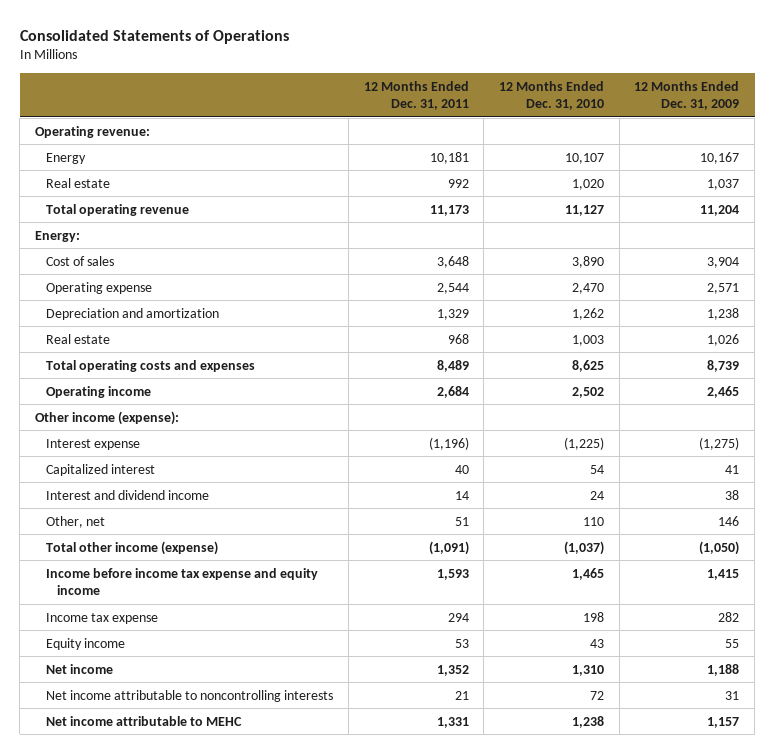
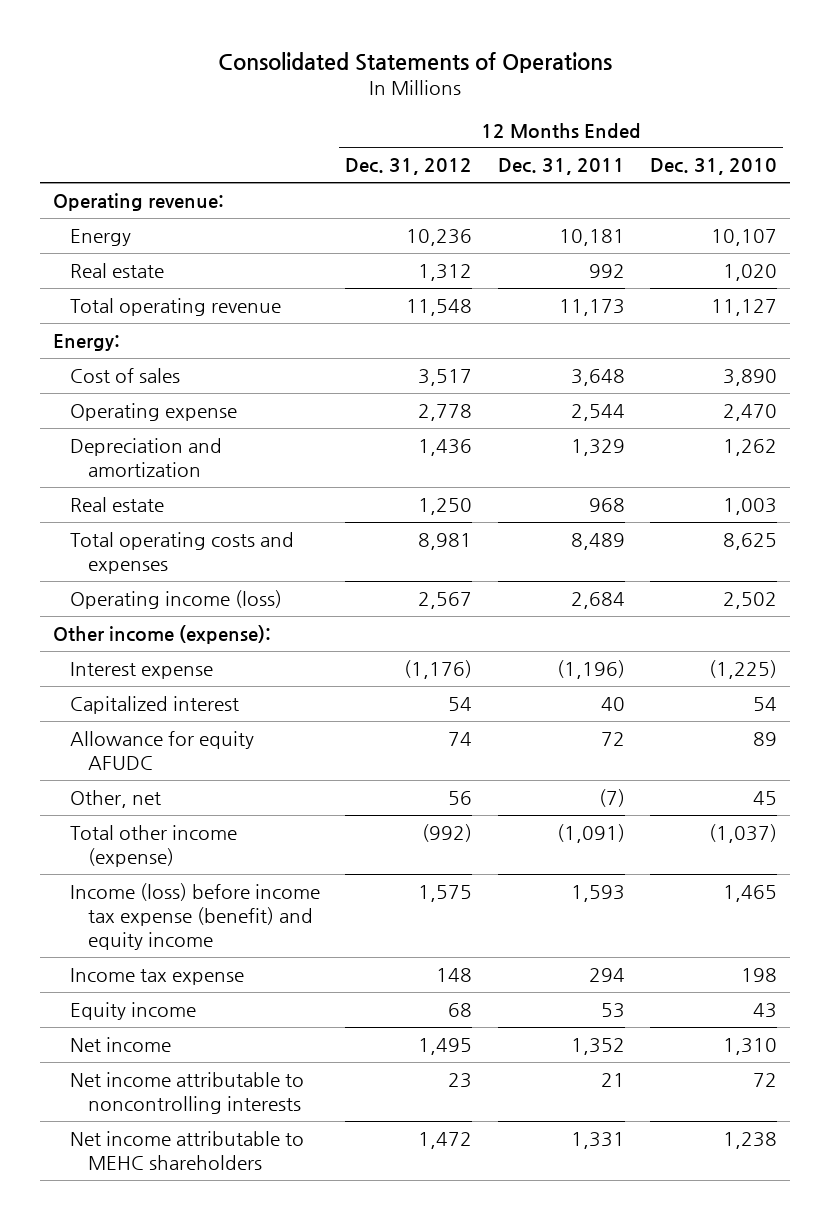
[634,80,740,111] 12 Months Ended Dec. 31, 2009 -> none
none -> [345,158,473,176] Dec. 31, 2012
[46,385,152,398] Operating income -> [70,589,283,609] Operating income (loss)
[46,489,210,500] Interest and dividend income -> none
none -> [70,730,255,771] Allowance for equity AFUDC
[454,516,469,526] 51 -> [598,788,625,807] (7)
[583,516,605,526] 110 -> [752,790,777,805] 45
[46,567,319,595] Income before income tax expense and equity income -> [70,882,321,951] Income (loss) before income tax expense (benefit) and equity income
[46,715,243,726] Net income attributable to MEHC -> [70,1130,305,1171] Net income attributable to MEHC shareholders

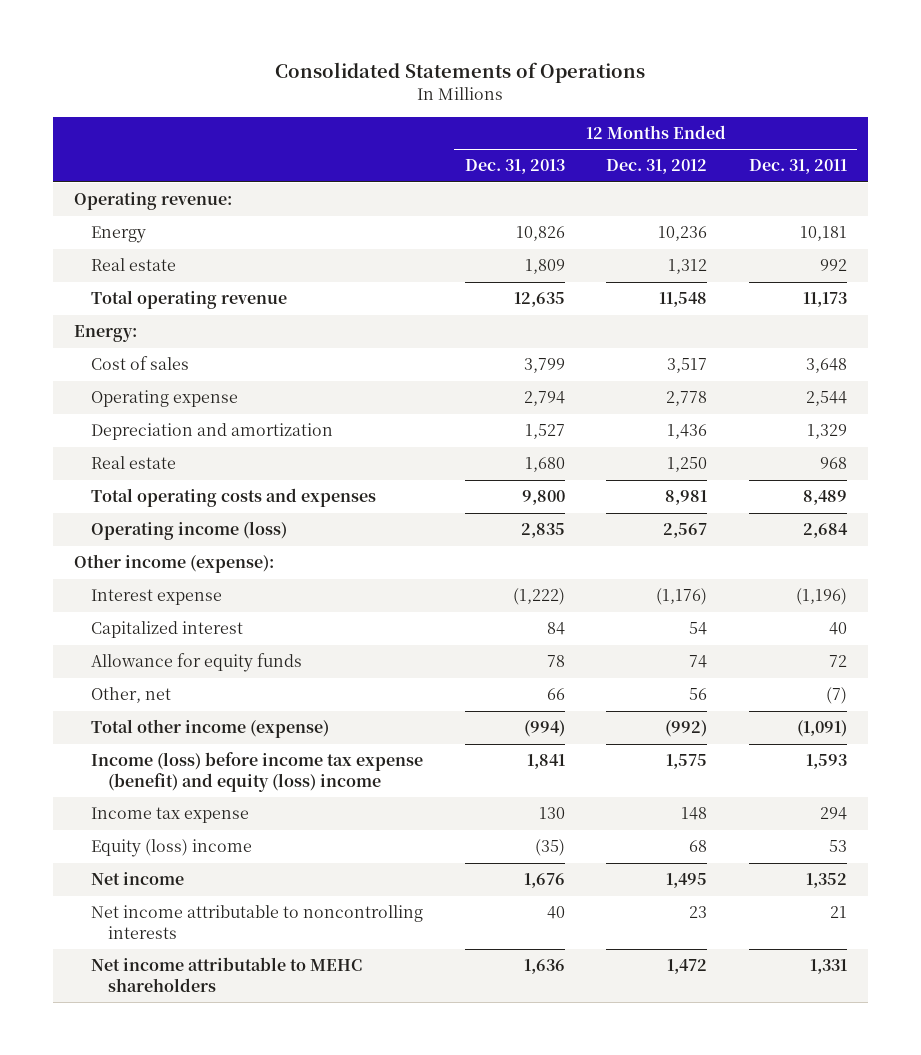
[649,158,777,176] Dec. 31, 2010 -> none
none -> [464,159,565,175] Dec. 31, 2013
[70,730,255,771] Allowance for equity AFUDC -> [91,653,303,673] Allowance for equity funds
[70,882,321,951] Income (loss) before income tax expense (benefit) and equity income -> [91,752,424,792] Income (loss) before income tax expense (benefit) and equity (loss) income
[70,1001,197,1020] Equity income -> [91,839,253,858] Equity (loss) income

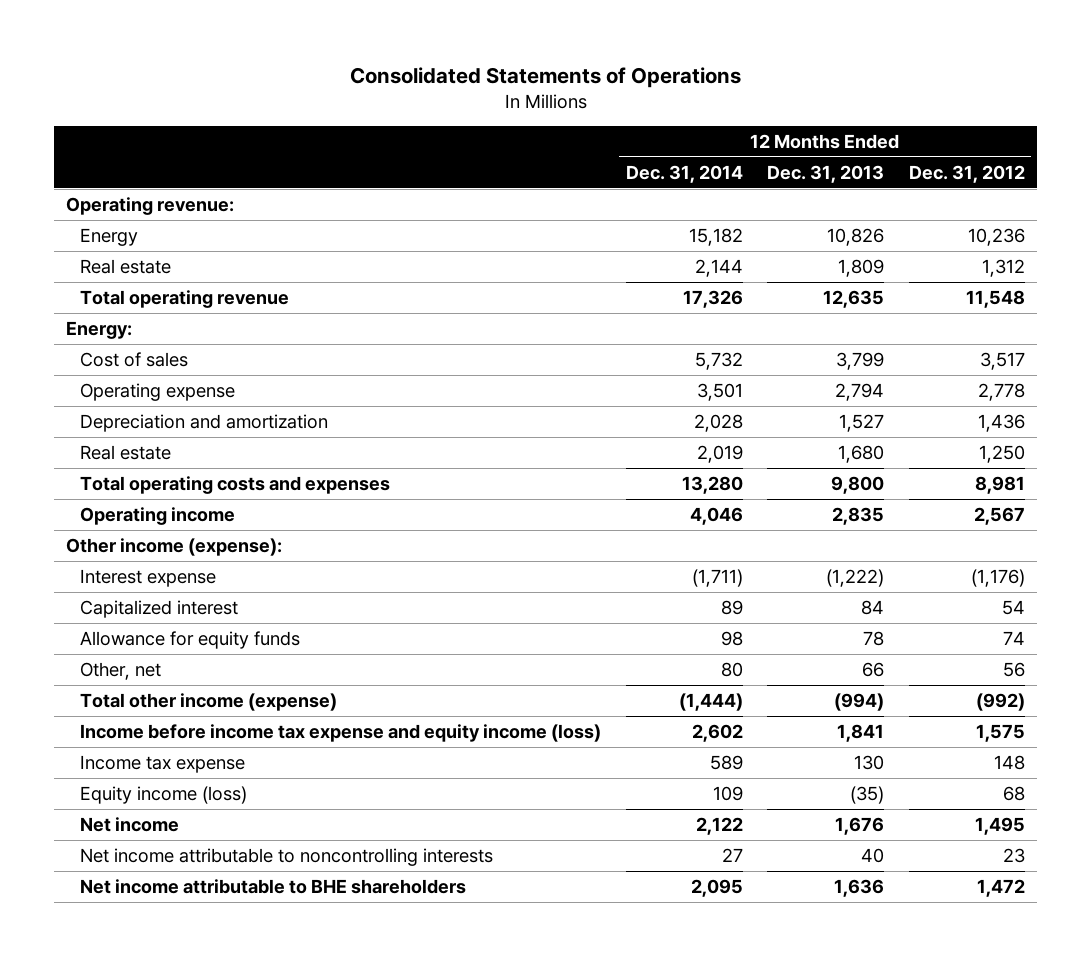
[748,159,847,175] Dec. 31, 2011 -> none
none -> [625,164,743,183] Dec. 31, 2014
[91,521,288,541] Operating income (loss) -> [79,506,235,525] Operating income
[91,752,424,792] Income (loss) before income tax expense (benefit) and equity (loss) income -> [79,723,601,742] Income before income tax expense and equity income (loss)
[91,839,253,858] Equity (loss) income -> [79,785,247,804] Equity income (loss)
[91,957,363,992] Net income attributable to MEHC shareholders -> [79,878,466,894] Net income attributable to BHE shareholders

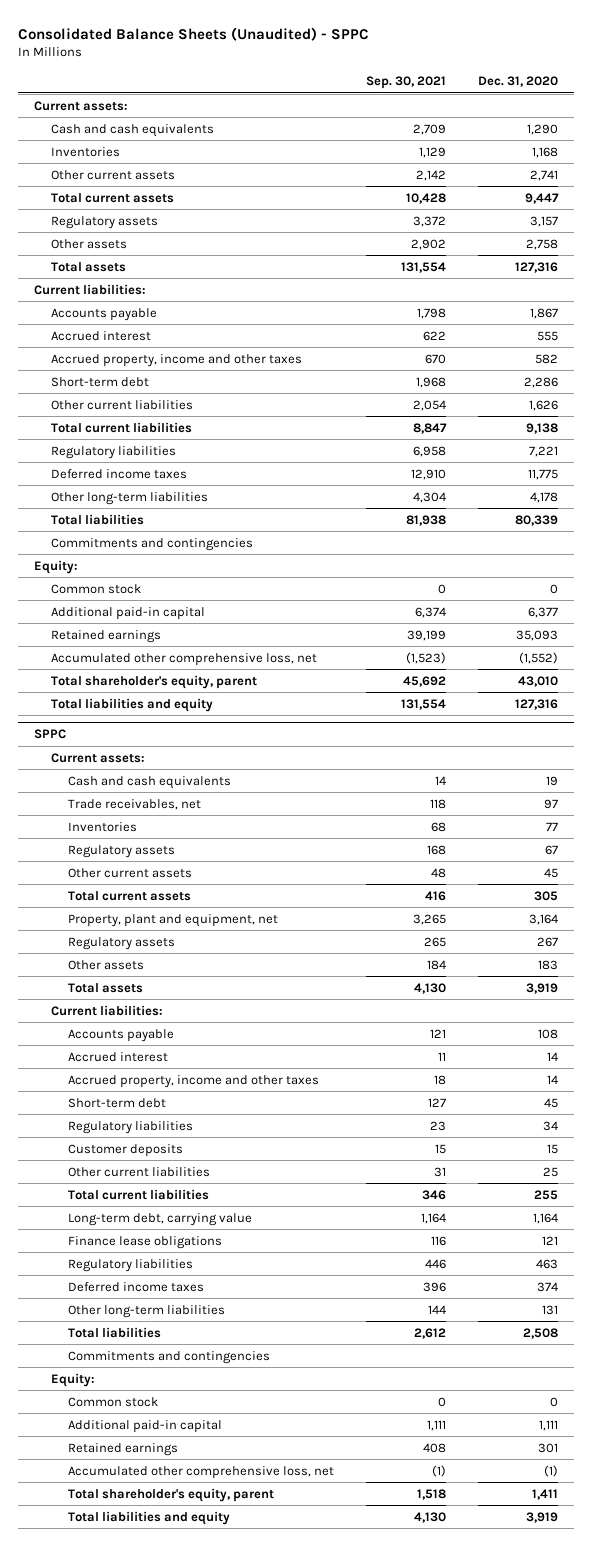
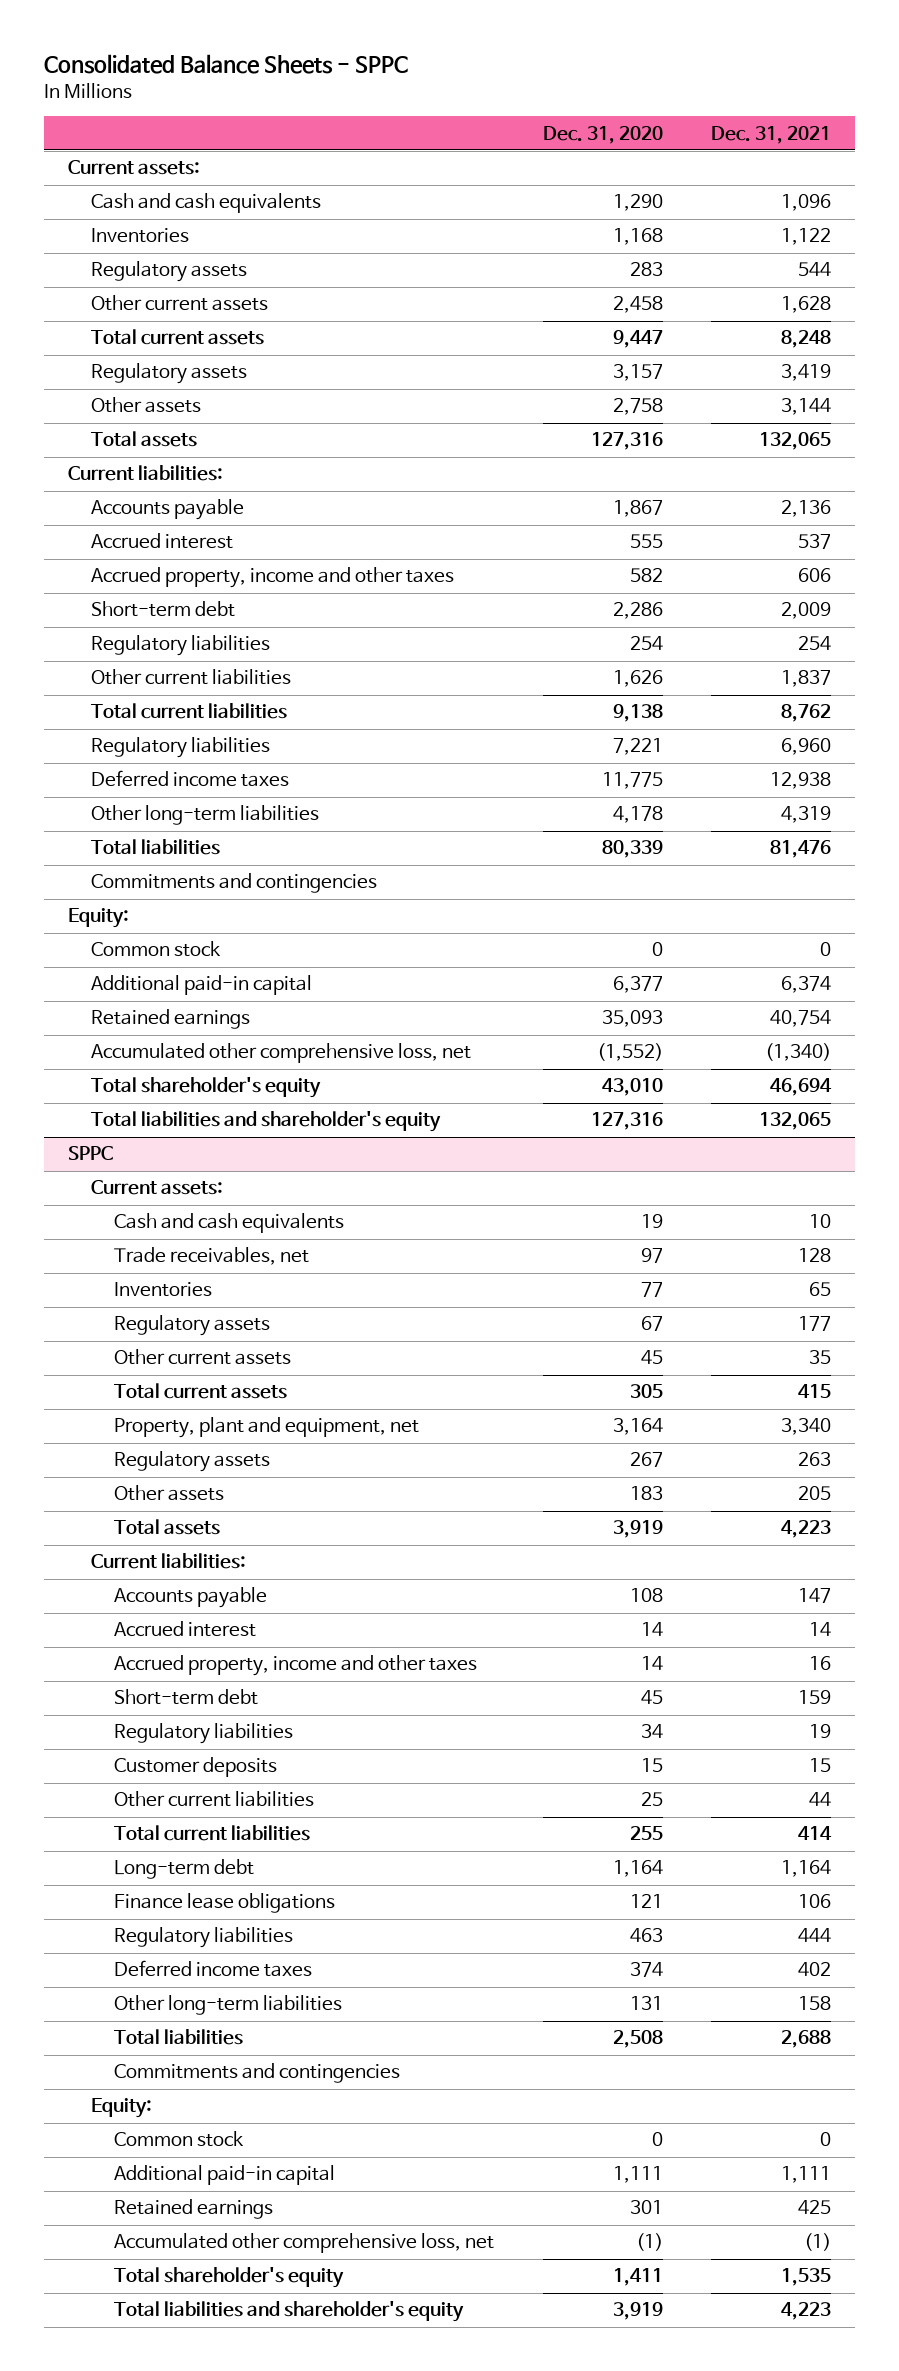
[18,26,370,41] Consolidated Balance Sheets (Unaudited) - SPPC -> [43,54,408,75] Consolidated Balance Sheets - SPPC
[365,76,446,90] Sep. 30, 2021 -> none
none -> [711,125,832,144] Dec. 31, 2021
none -> [90,261,247,283] Regulatory assets
[529,169,558,181] 2,741 -> [612,296,663,314] 2,458
none -> [90,635,270,657] Regulatory liabilities
[50,674,257,689] Total shareholder's equity, parent -> [90,1077,321,1099] Total shareholder's equity
[50,697,213,712] Total liabilities and equity -> [90,1111,441,1133] Total liabilities and shareholder's equity
[67,1212,252,1226] Long-term debt, carrying value -> [113,1859,254,1880] Long-term debt
[67,1487,274,1502] Total shareholder's equity, parent -> [113,2267,344,2289] Total shareholder's equity
[67,1510,230,1525] Total liabilities and equity -> [113,2301,464,2323] Total liabilities and shareholder's equity

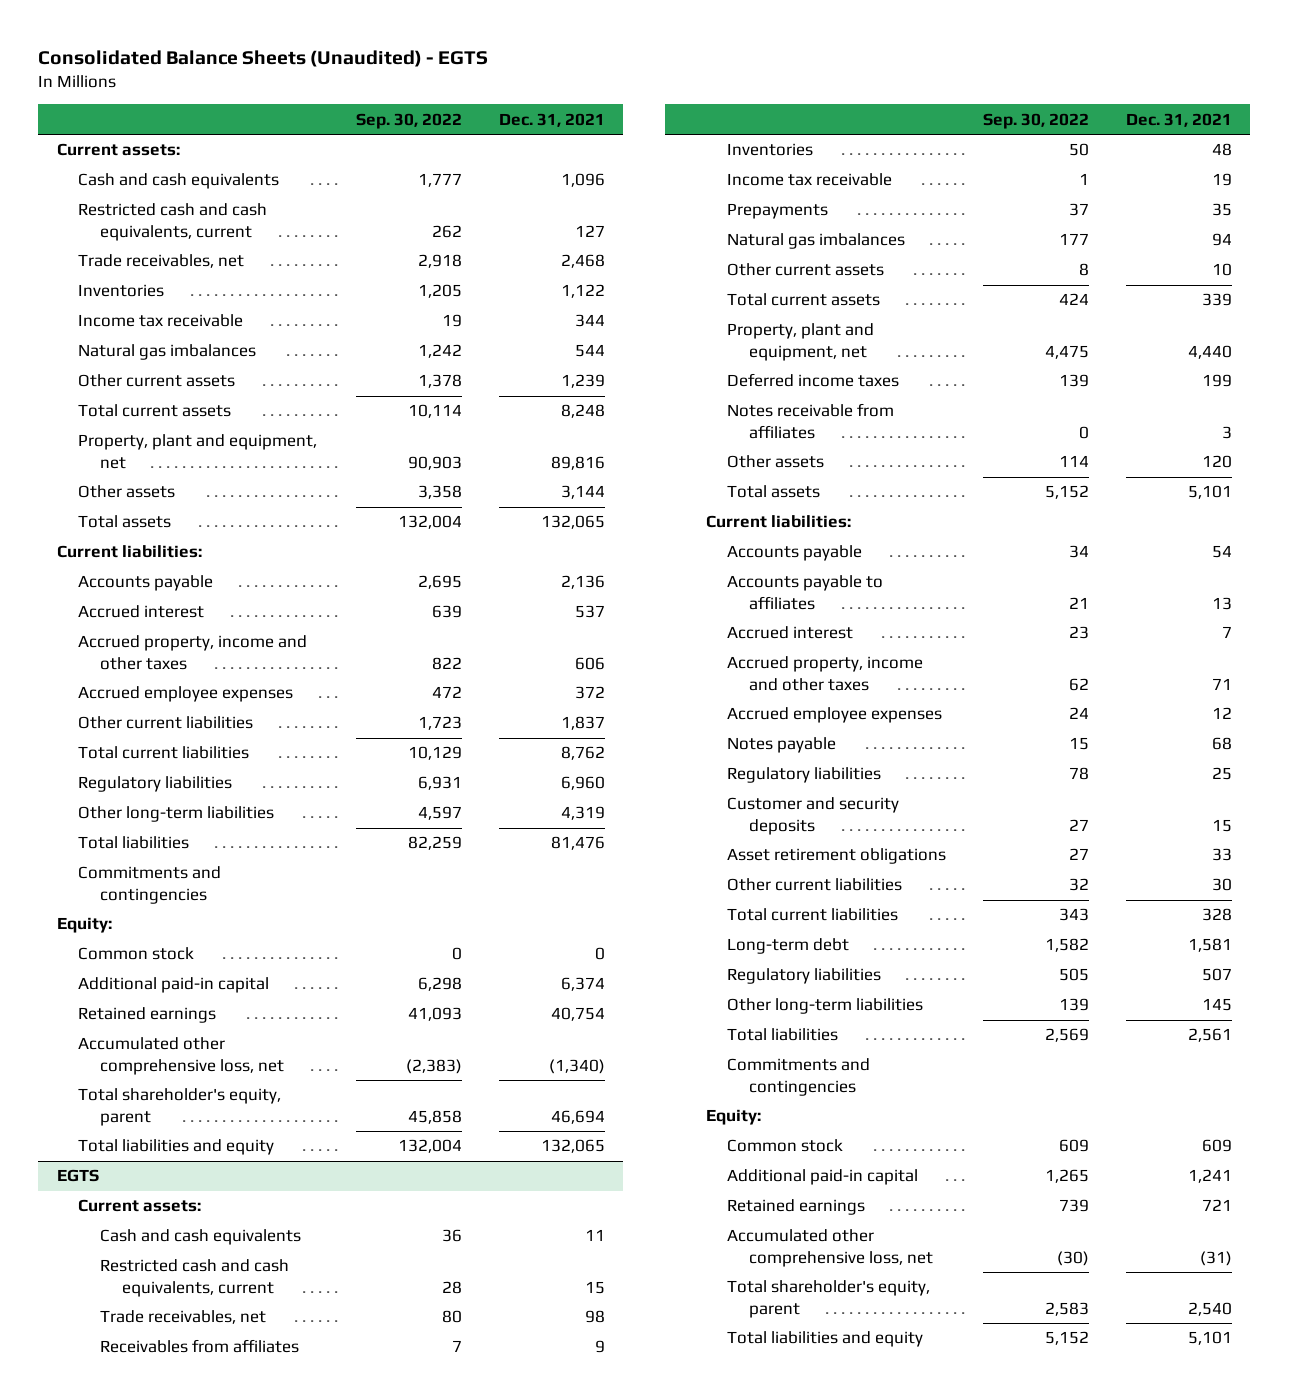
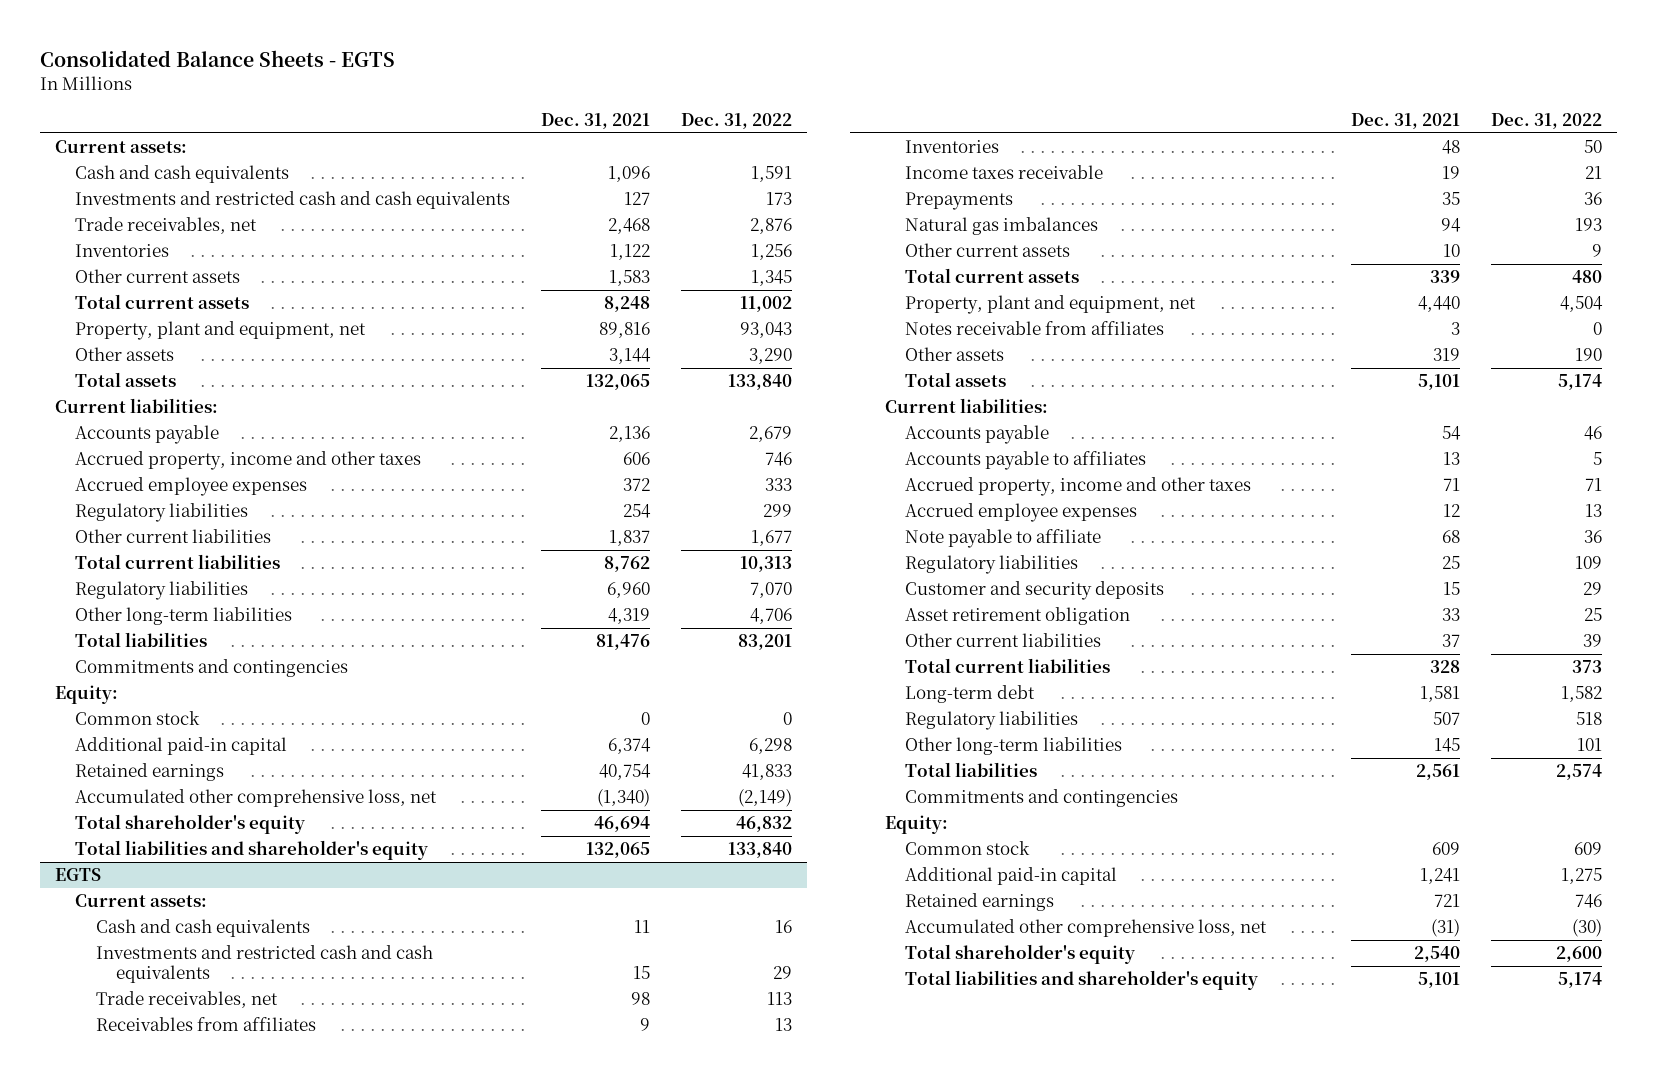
[38,50,489,68] Consolidated Balance Sheets (Unaudited) - EGTS -> [40,49,396,67] Consolidated Balance Sheets - EGTS
[355,112,462,129] Sep. 30, 2022 -> none
none -> [680,113,792,130] Dec. 31, 2022
[78,203,268,241] Restricted cash and cash equivalents, current -> [75,191,511,210] Investments and restricted cash and cash equivalents
[78,314,244,328] Income tax receivable -> none
[78,344,257,361] Natural gas imbalances -> none
[560,374,605,389] 1,239 -> [609,270,651,287] 1,583
[78,605,205,619] Accrued interest -> none
none -> [75,503,249,523] Regulatory liabilities
[78,1088,282,1126] Total shareholder's equity, parent -> [75,814,306,835] Total shareholder's equity
[78,1139,275,1156] Total liabilities and equity -> [75,840,429,861] Total liabilities and shareholder's equity
[100,1259,290,1297] Restricted cash and cash equivalents, current -> [95,945,433,984] Investments and restricted cash and cash equivalents
[727,173,893,187] Income tax receivable -> [905,165,1104,180] Income taxes receivable
[727,373,900,388] Deferred income taxes -> none
[1201,455,1232,469] 120 -> [1432,348,1460,362] 319
[727,626,854,640] Accrued interest -> none
[727,737,837,754] Notes payable -> [905,529,1102,549] Note payable to affiliate
[727,848,947,865] Asset retirement obligations -> [905,607,1131,626] Asset retirement obligation
[1211,878,1232,892] 30 -> [1441,634,1460,648] 37
[727,1280,931,1318] Total shareholder's equity, parent -> [905,944,1136,965] Total shareholder's equity
[727,1331,924,1348] Total liabilities and equity -> [905,970,1259,991] Total liabilities and shareholder's equity

